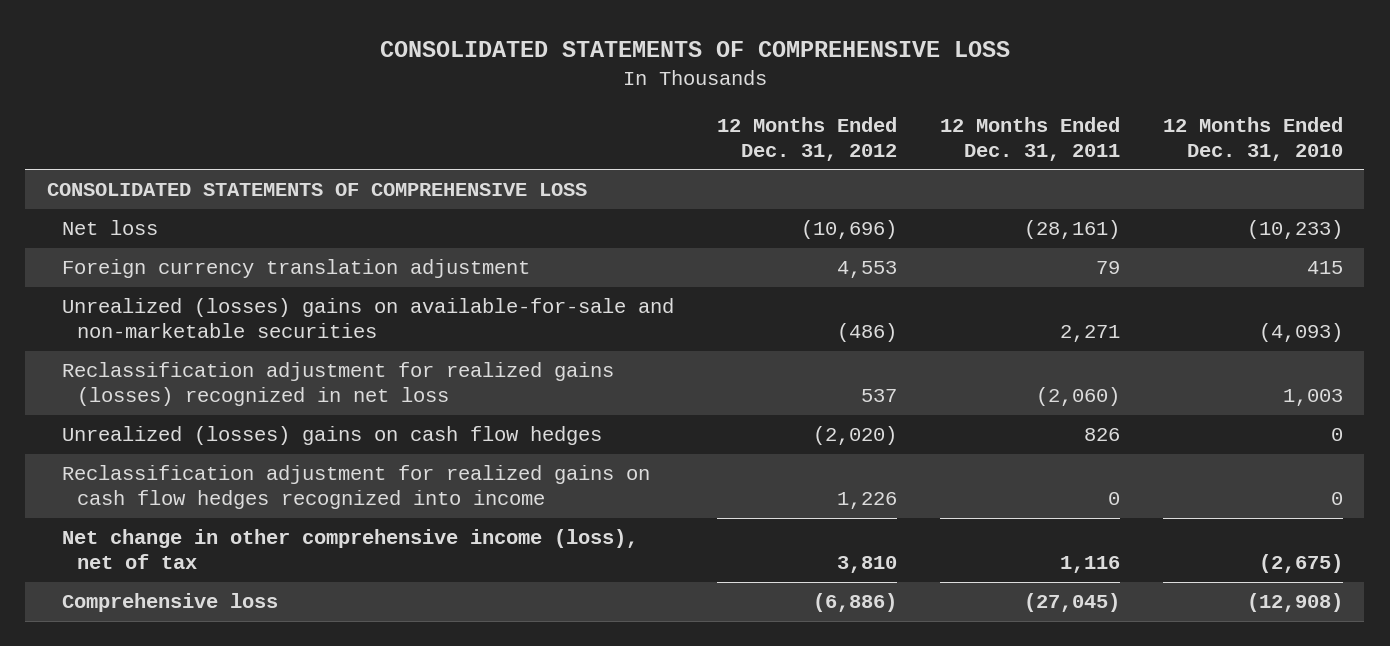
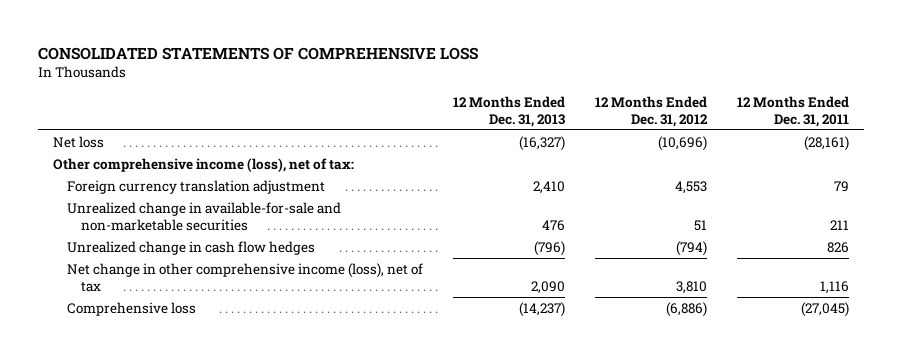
[1162,116,1343,161] 12 Months Ended Dec. 31, 2010 -> none
none -> [453,95,566,127] 12 Months Ended Dec. 31, 2013
[46,183,587,197] CONSOLIDATED STATEMENTS OF COMPREHENSIVE LOSS -> none
none -> [52,157,354,172] Other comprehensive income (loss), net of tax:
[62,362,615,407] Reclassification adjustment for realized gains (losses) recognized in net loss -> none
[62,465,651,510] Reclassification adjustment for realized gains on cash flow hedges recognized into income -> none
[62,298,675,339] Unrealized (losses) gains on available-for-sale and non-marketable securities -> [67,201,342,231] Unrealized change in available-for-sale and non-marketable securities
[837,323,898,343] (486) -> [694,219,708,231] 51
[1059,325,1120,343] 2,271 -> [830,219,850,230] 211
[62,426,603,446] Unrealized (losses) gains on cash flow hedges -> [67,240,316,255] Unrealized change in cash flow hedges
[813,426,898,446] (2,020) -> [676,240,708,256] (794)

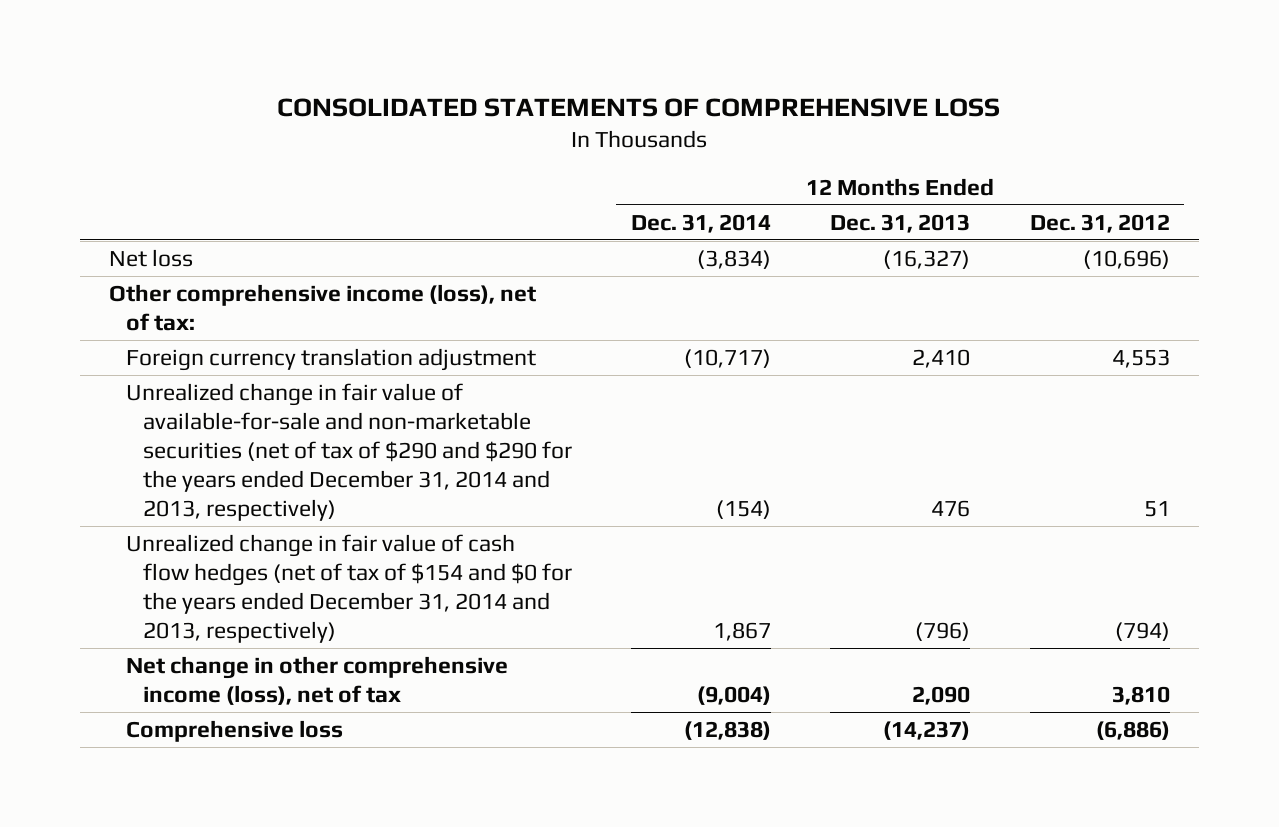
[737,95,850,127] 12 Months Ended Dec. 31, 2011 -> none
none -> [630,213,771,233] Dec. 31, 2014
[67,201,342,231] Unrealized change in available-for-sale and non-marketable securities -> [126,383,572,522] Unrealized change in fair value of available-for-sale and non-marketable securities (net of tax of $290 and $290 for the years ended December 31, 2014 and 2013, respectively)
[67,240,316,255] Unrealized change in cash flow hedges -> [126,534,572,644] Unrealized change in fair value of cash flow hedges (net of tax of $154 and $0 for the years ended December 31, 2014 and 2013, respectively)

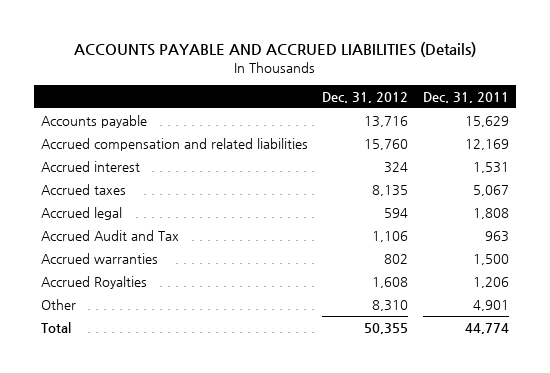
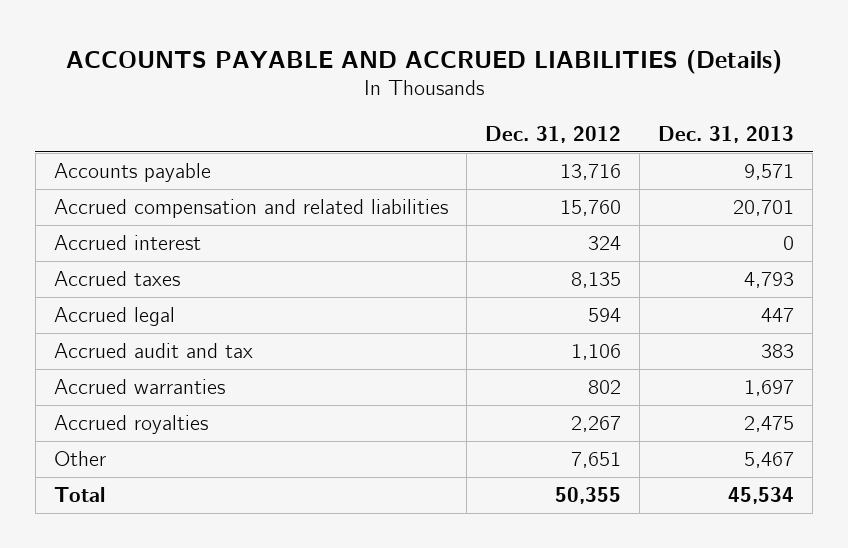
[422,91,509,103] Dec. 31, 2011 -> none
none -> [658,126,795,144] Dec. 31, 2013
[40,230,179,242] Accrued Audit and Tax -> [54,343,254,359] Accrued audit and tax
[40,276,147,290] Accrued Royalties -> [54,415,209,435] Accrued royalties
[372,277,409,289] 1,608 -> [571,416,622,433] 2,267
[372,300,409,312] 8,310 -> [571,452,622,469] 7,651

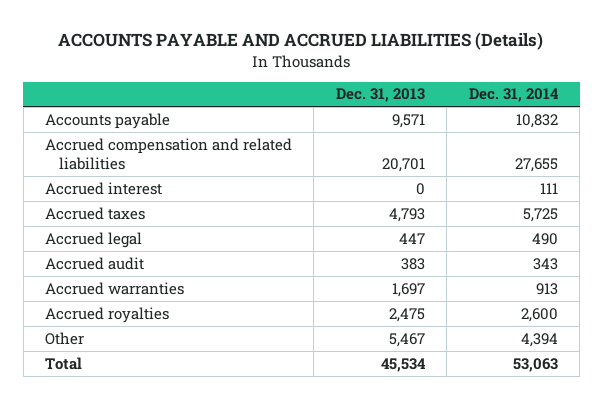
[485,126,622,144] Dec. 31, 2012 -> none
none -> [468,88,559,103] Dec. 31, 2014
[54,343,254,359] Accrued audit and tax -> [45,256,145,270] Accrued audit

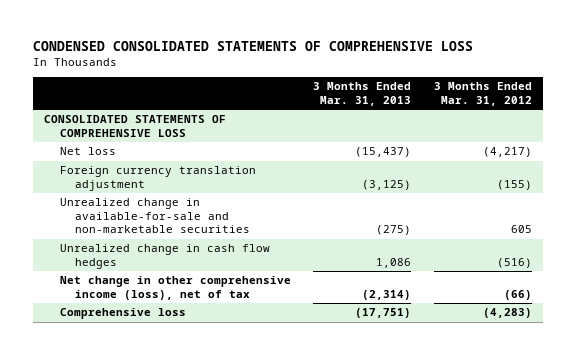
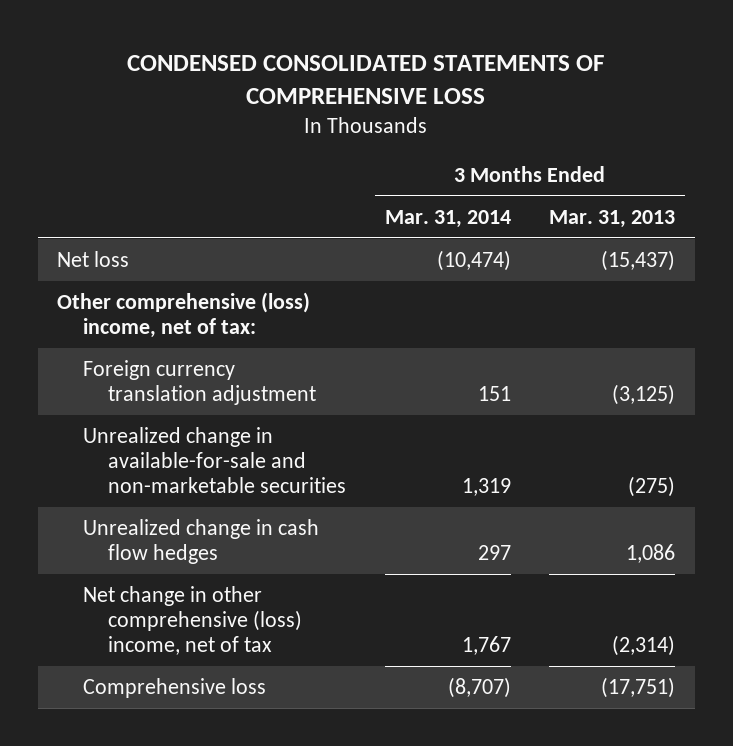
[433,82,532,106] 3 Months Ended Mar. 31, 2012 -> none
none -> [384,209,511,228] Mar. 31, 2014
[44,115,227,137] CONSOLIDATED STATEMENTS OF COMPREHENSIVE LOSS -> none
none -> [57,291,311,339] Other comprehensive (loss) income, net of tax:
[59,276,291,300] Net change in other comprehensive income (loss), net of tax -> [82,585,303,656] Net change in other comprehensive (loss) income, net of tax

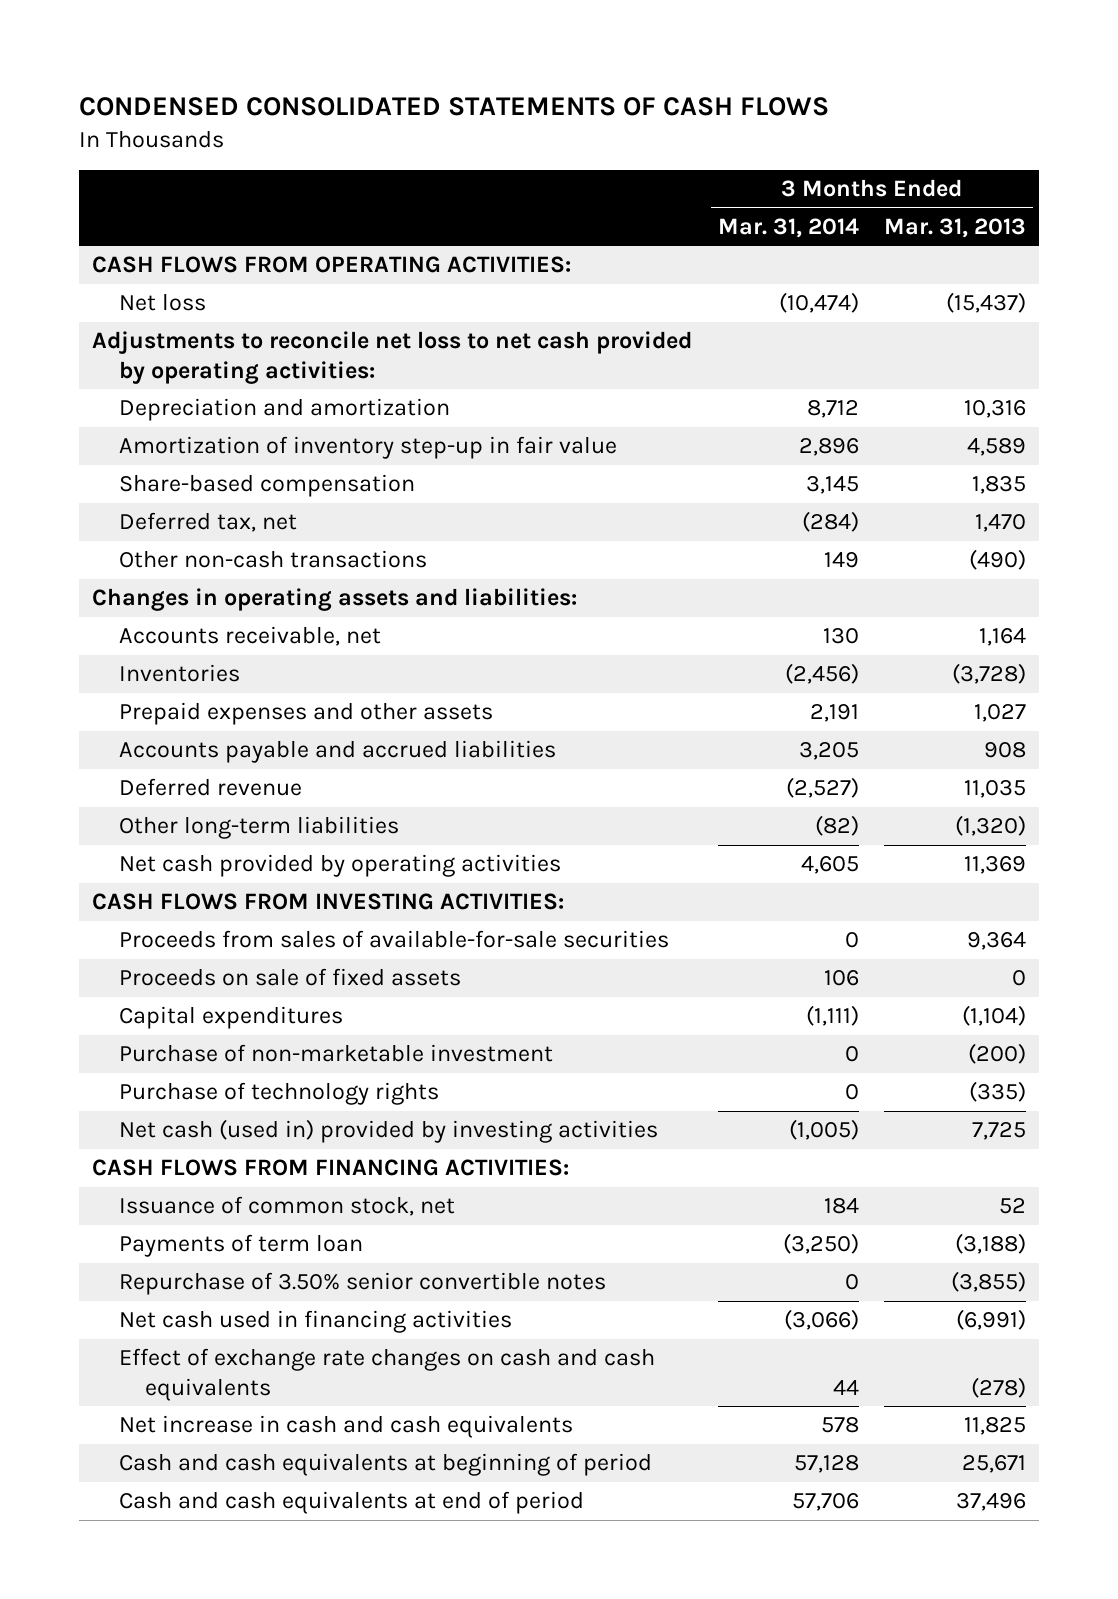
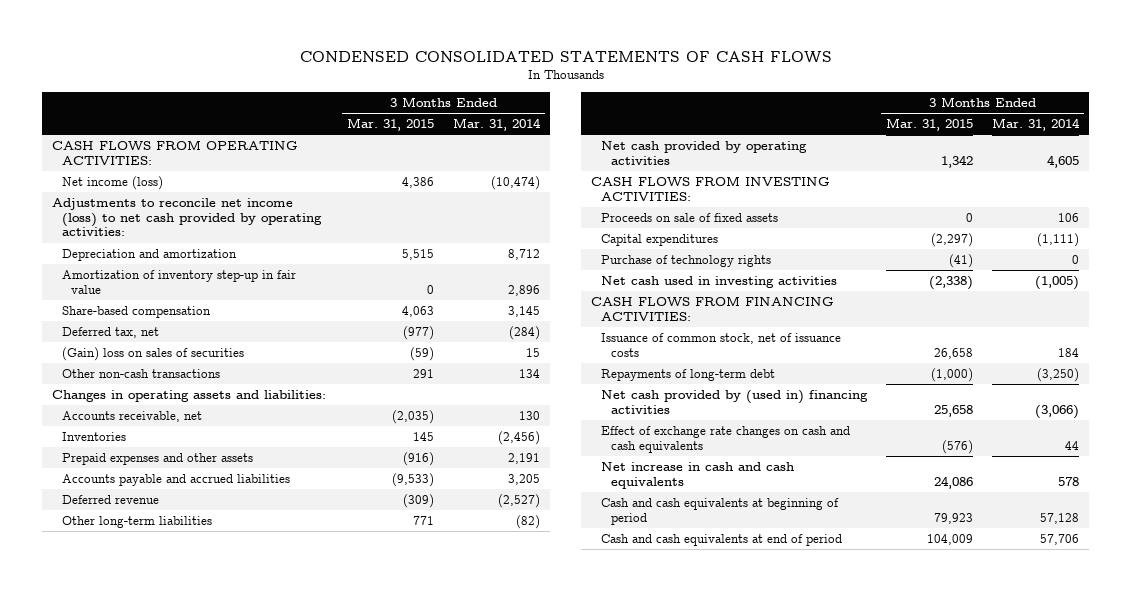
[884,217,1027,238] Mar. 31, 2013 -> none
none -> [346,118,434,132] Mar. 31, 2015
[118,293,206,312] Net loss -> [61,175,163,190] Net income (loss)
[91,331,692,384] Adjustments to reconcile net loss to net cash provided by operating activities: -> [51,197,322,237] Adjustments to reconcile net income (loss) to net cash provided by operating activities:
none -> [61,346,244,361] (Gain) loss on sales of securities
[823,552,859,569] 149 -> [519,368,541,378] 134
[118,930,669,949] Proceeds from sales of available-for-sale securities -> none
[118,1044,553,1063] Purchase of non-marketable investment -> none
[118,1119,658,1144] Net cash (used in) provided by investing activities -> [600,275,837,288] Net cash used in investing activities
[118,1272,606,1296] Repurchase of 3.50% senior convertible notes -> none
[118,1196,455,1217] Issuance of common stock, net -> [600,332,841,357] Issuance of common stock, net of issuance costs
[118,1234,363,1258] Payments of term loan -> [600,368,775,381] Repayments of long-term debt
[118,1310,512,1334] Net cash used in financing activities -> [600,389,868,414] Net cash provided by (used in) financing activities

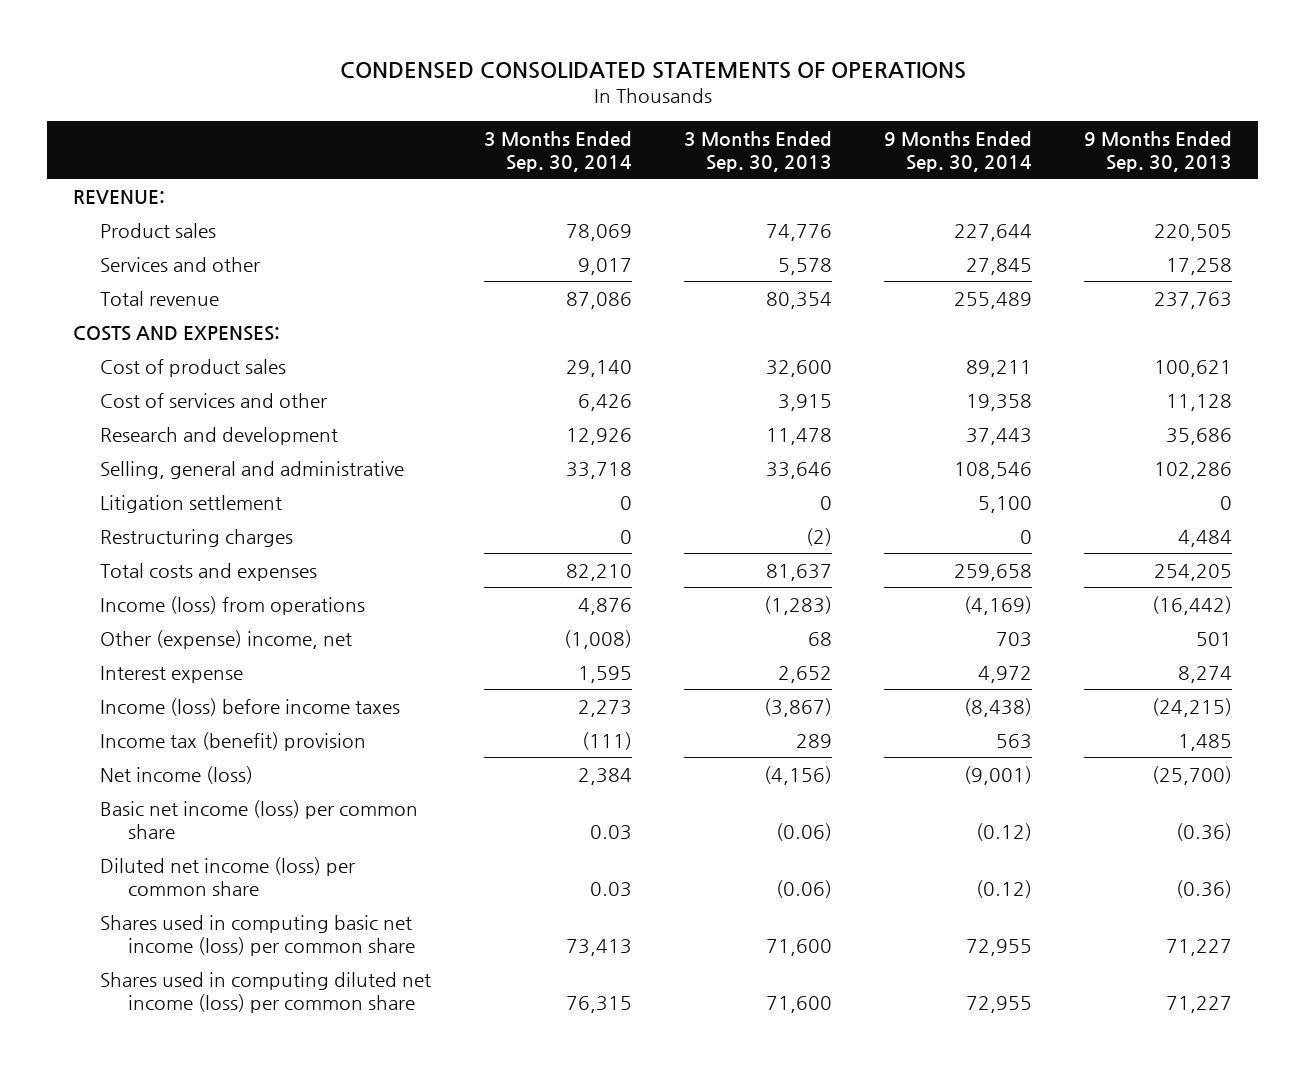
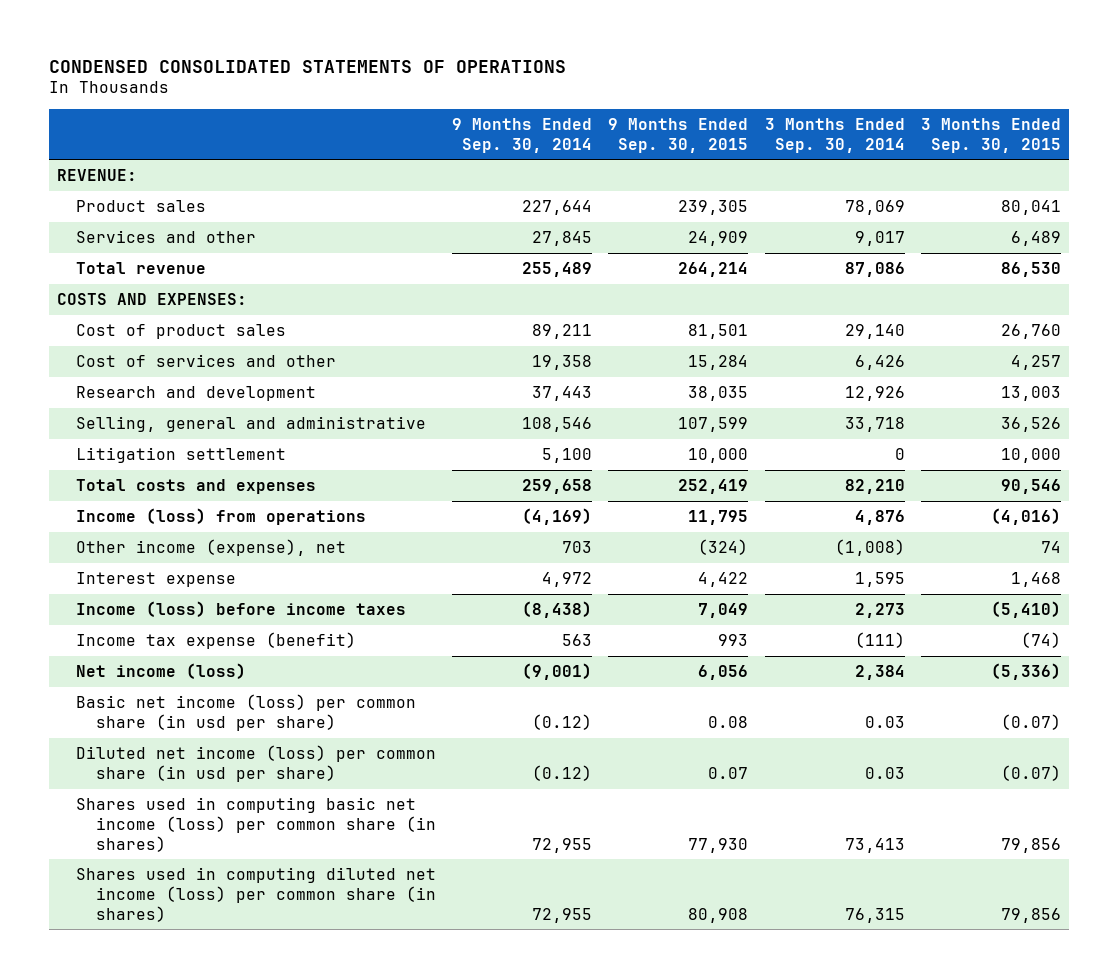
[683,130,832,172] 3 Months Ended Sep. 30, 2013 -> none
[1084,130,1233,172] 9 Months Ended Sep. 30, 2013 -> none
none -> [608,117,749,153] 9 Months Ended Sep. 30, 2015
none -> [920,117,1061,153] 3 Months Ended Sep. 30, 2015
[100,528,294,547] Restructuring charges -> none
[100,629,353,649] Other (expense) income, net -> [76,538,347,556] Other income (expense), net
[100,731,367,751] Income tax (benefit) provision -> [76,631,357,649] Income tax expense (benefit)
[100,799,419,839] Basic net income (loss) per common share -> [76,693,417,731] Basic net income (loss) per common share (in usd per share)
[100,856,356,896] Diluted net income (loss) per common share -> [76,744,437,782] Diluted net income (loss) per common share (in usd per share)
[100,914,415,956] Shares used in computing basic net income (loss) per common share -> [76,796,436,852] Shares used in computing basic net income (loss) per common share (in shares)
[100,971,432,1013] Shares used in computing diluted net income (loss) per common share -> [76,866,437,922] Shares used in computing diluted net income (loss) per common share (in shares)

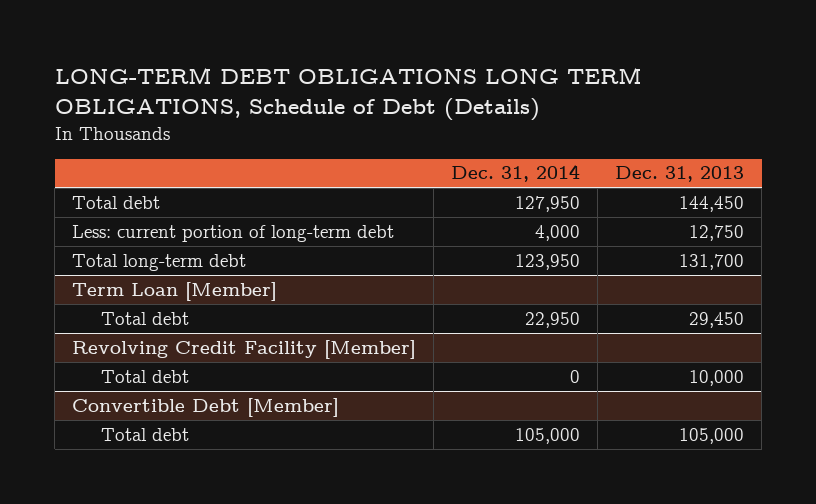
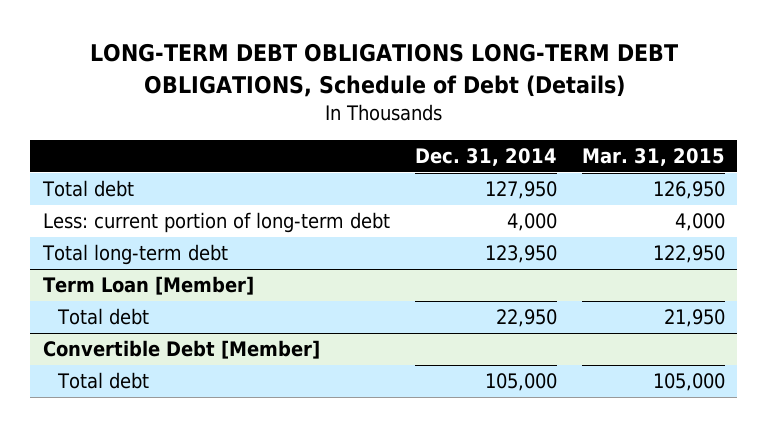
[54,67,642,121] LONG-TERM DEBT OBLIGATIONS LONG TERM OBLIGATIONS, Schedule of Debt (Details) -> [89,43,678,97] LONG-TERM DEBT OBLIGATIONS LONG-TERM DEBT OBLIGATIONS, Schedule of Debt (Details)
[615,166,745,183] Dec. 31, 2013 -> none
none -> [581,147,725,166] Mar. 31, 2015
[72,339,417,359] Revolving Credit Facility [Member] -> none
[100,369,189,383] Total debt -> none

